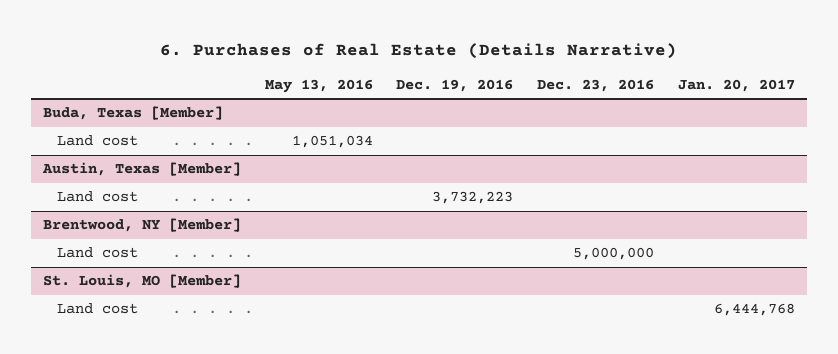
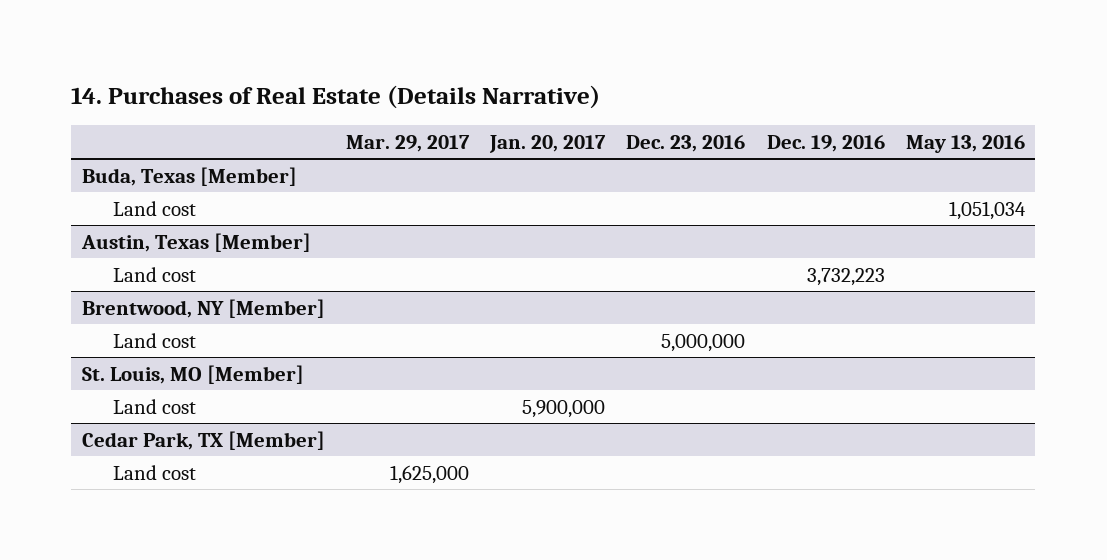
[159,43,677,60] 6. Purchases of Real Estate (Details Narrative) -> [71,85,601,110] 14. Purchases of Real Estate (Details Narrative)
none -> [346,134,471,152] Mar. 29, 2017
[713,303,795,317] 6,444,768 -> [522,399,606,418] 5,900,000
none -> [81,430,325,450] Cedar Park, TX [Member]
none -> [113,464,197,480] Land cost

